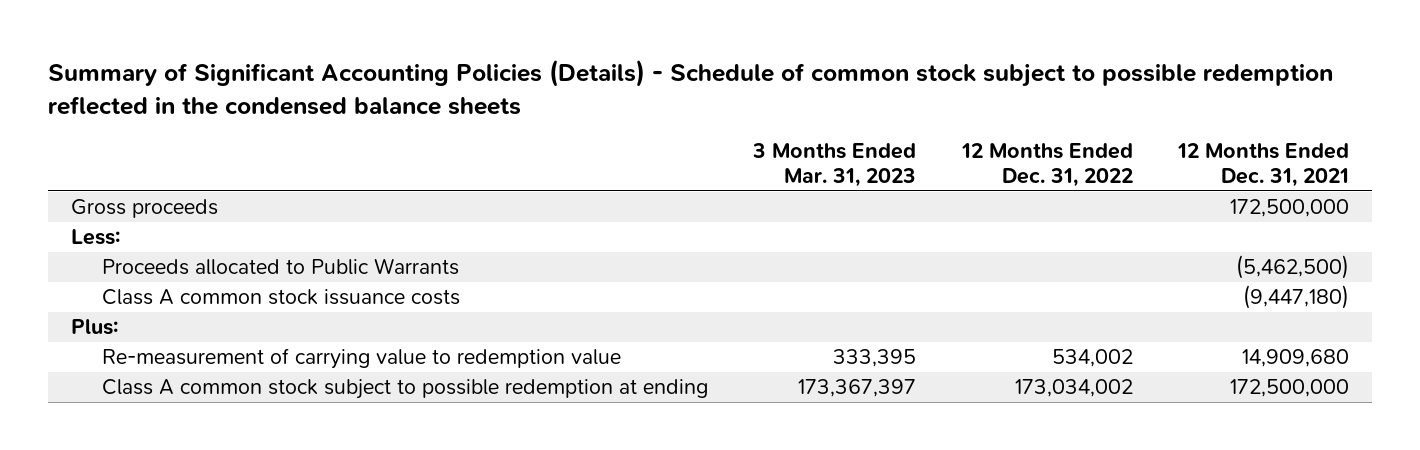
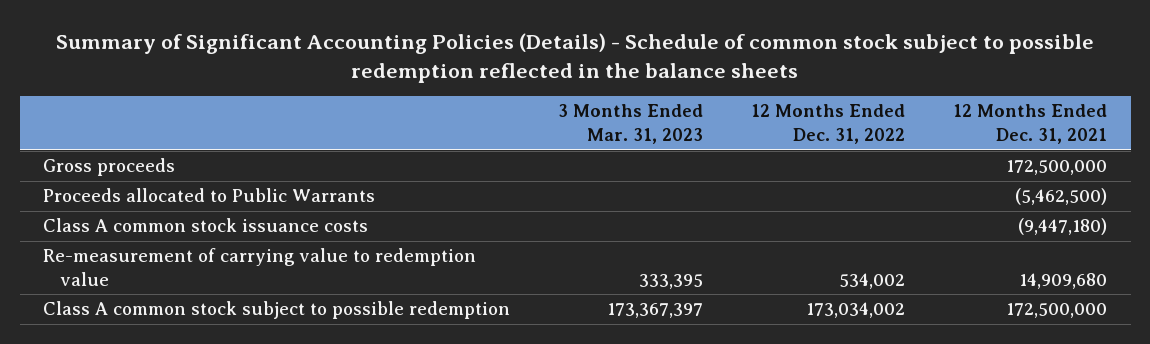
[48,59,1334,116] Summary of Significant Accounting Policies (Details) - Schedule of common stock subject to possible redemption reflected in the condensed balance sheets -> [56,32,1095,83] Summary of Significant Accounting Policies (Details) - Schedule of common stock subject to possible redemption reflected in the balance sheets
[70,229,120,246] Less: -> none
[70,319,118,336] Plus: -> none
[102,379,709,400] Class A common stock subject to possible redemption at ending -> [43,301,511,320] Class A common stock subject to possible redemption

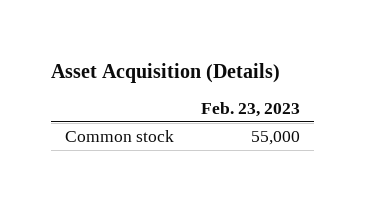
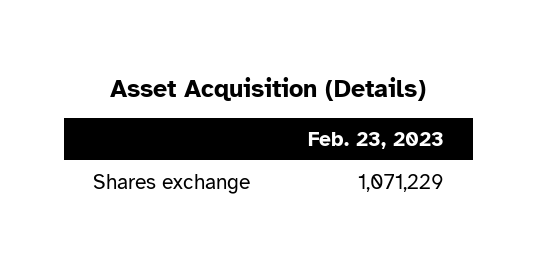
[64,129,174,142] Common stock -> none
none -> [93,173,251,194] Shares exchange

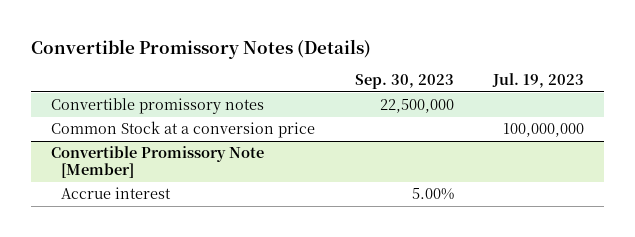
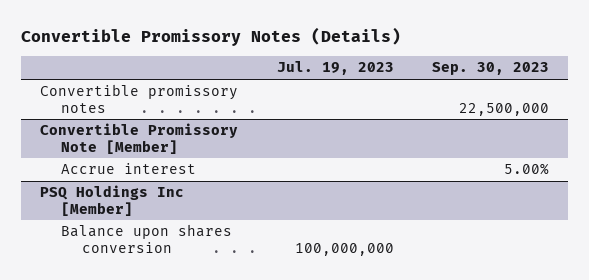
[50,121,315,139] Common Stock at a conversion price -> none
none -> [40,185,185,216] PSQ Holdings Inc [Member]
none -> [61,224,233,253] Balance upon shares conversion

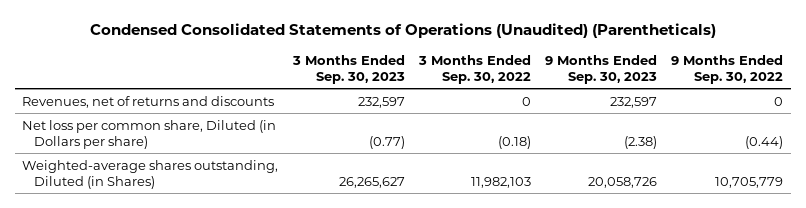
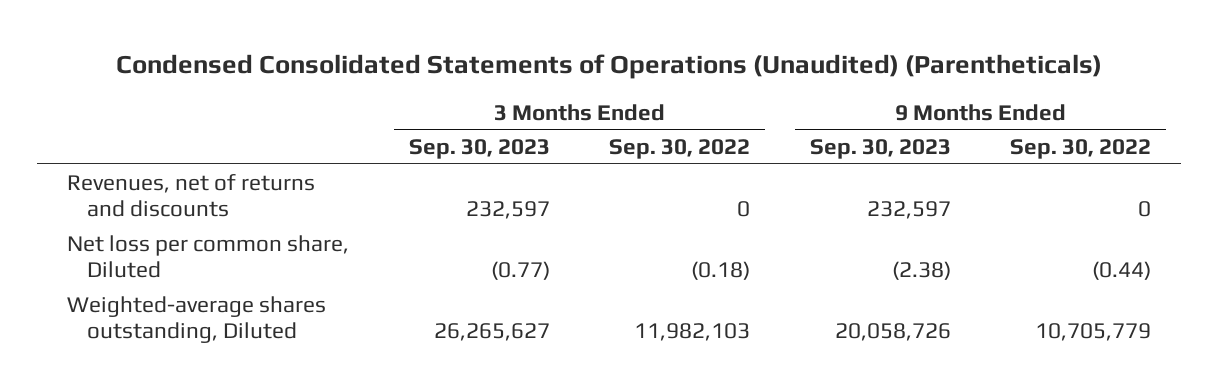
[22,119,277,149] Net loss per common share, Diluted (in Dollars per share) -> [67,234,350,279] Net loss per common share, Diluted
[22,159,279,189] Weighted-average shares outstanding, Diluted (in Shares) -> [67,295,327,344] Weighted-average shares outstanding, Diluted

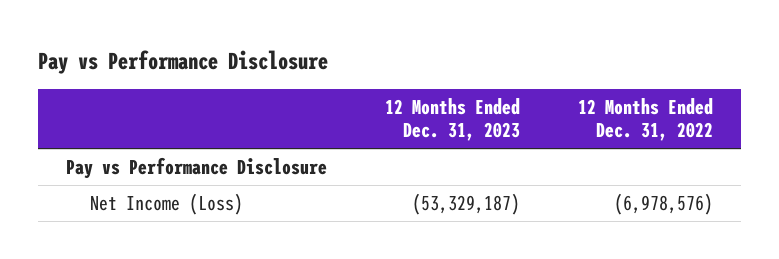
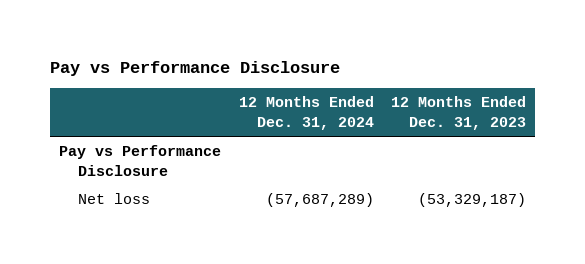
[577,97,713,142] 12 Months Ended Dec. 31, 2022 -> none
none -> [238,96,374,130] 12 Months Ended Dec. 31, 2024
[89,192,243,215] Net Income (Loss) -> [78,193,151,205] Net loss

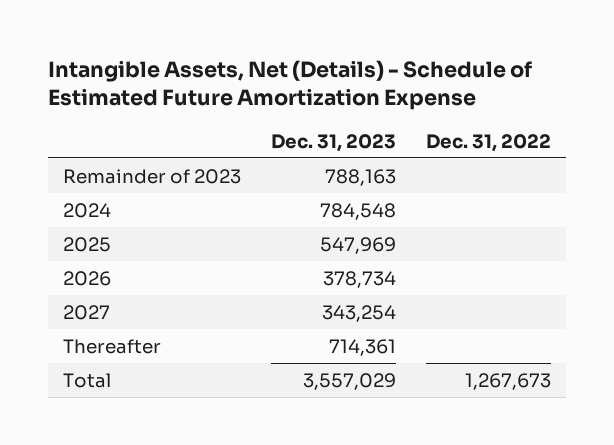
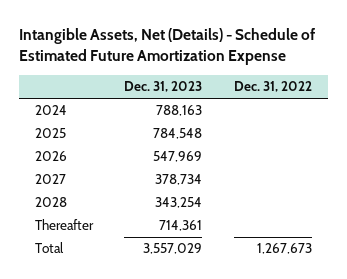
[63,168,242,184] Remainder of 2023 -> [34,105,67,116] 2024
[63,202,112,218] 2024 -> [34,128,66,139] 2025
[63,236,112,252] 2025 -> [34,151,67,162] 2026
[63,270,112,286] 2026 -> [34,174,66,185] 2027
[63,304,111,320] 2027 -> [34,197,67,208] 2028

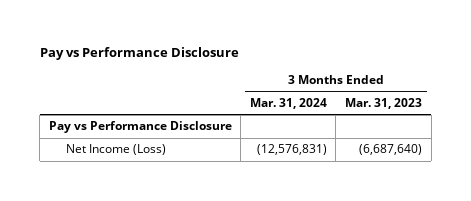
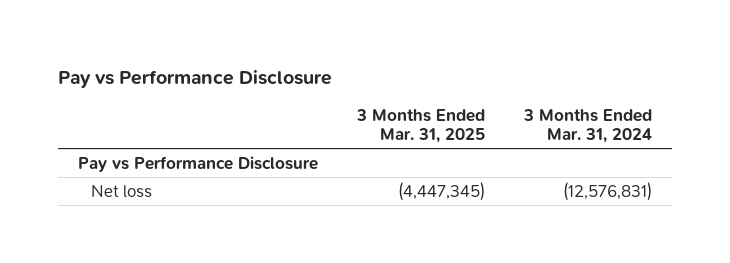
[345,97,423,109] Mar. 31, 2023 -> none
none -> [355,108,485,144] 3 Months Ended Mar. 31, 2025
[66,144,167,156] Net Income (Loss) -> [90,184,152,198] Net loss

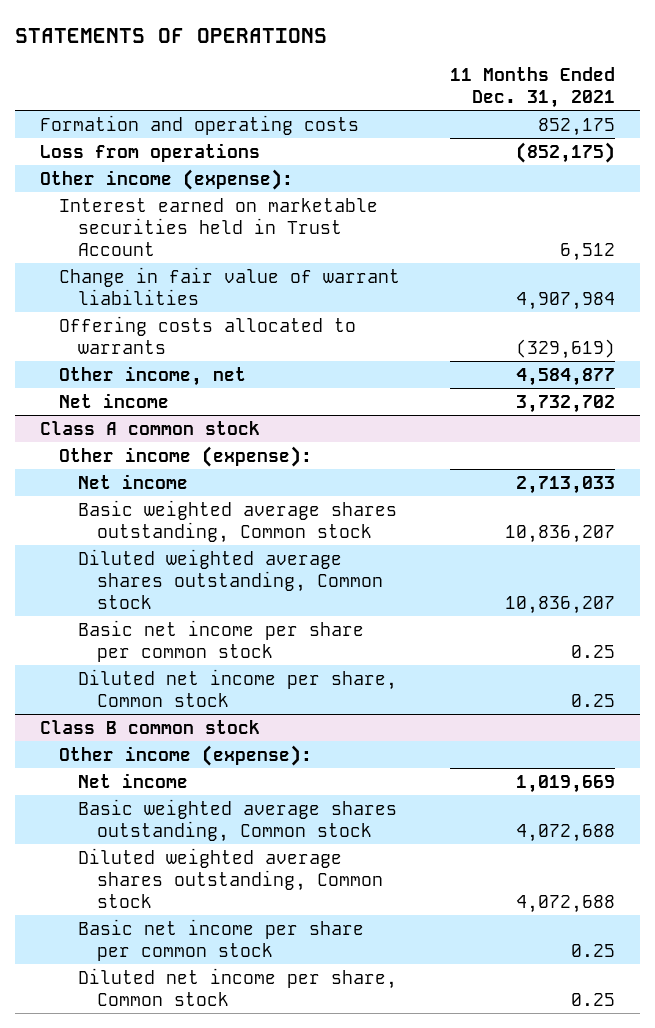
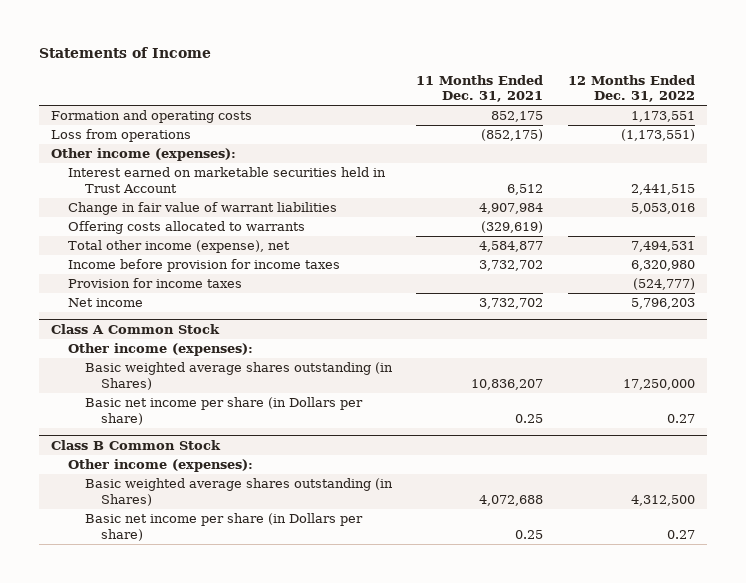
[15,28,328,44] STATEMENTS OF OPERATIONS -> [39,47,212,59] Statements of Income
none -> [567,74,695,103] 12 Months Ended Dec. 31, 2022
[39,168,293,190] Other income (expense): -> [51,148,237,162] Other income (expenses):
[58,365,246,386] Other income, net -> [67,240,290,254] Total other income (expense), net
none -> [67,259,340,273] Income before provision for income taxes
none -> [67,278,242,289] Provision for income taxes
[77,473,188,489] Net income -> none
[77,548,383,610] Diluted weighted average shares outstanding, Common stock -> none
[77,668,397,707] Diluted net income per share, Common stock -> none
[77,772,188,788] Net income -> none
[77,847,383,909] Diluted weighted average shares outstanding, Common stock -> none
[77,967,397,1006] Diluted net income per share, Common stock -> none
[39,420,260,435] Class A common stock -> [51,323,221,334] Class A Common Stock
[58,445,312,467] Other income (expense): -> [67,343,253,357] Other income (expenses):
[77,499,397,543] Basic weighted average shares outstanding, Common stock -> [84,362,393,390] Basic weighted average shares outstanding (in Shares)
[77,619,364,662] Basic net income per share per common stock -> [84,397,363,425] Basic net income per share (in Dollars per share)
[39,719,260,734] Class B common stock -> [51,439,222,450] Class B Common Stock
[58,744,312,766] Other income (expense): -> [67,459,253,473] Other income (expenses):
[77,798,397,842] Basic weighted average shares outstanding, Common stock -> [84,478,393,506] Basic weighted average shares outstanding (in Shares)
[77,918,364,961] Basic net income per share per common stock -> [84,513,363,541] Basic net income per share (in Dollars per share)

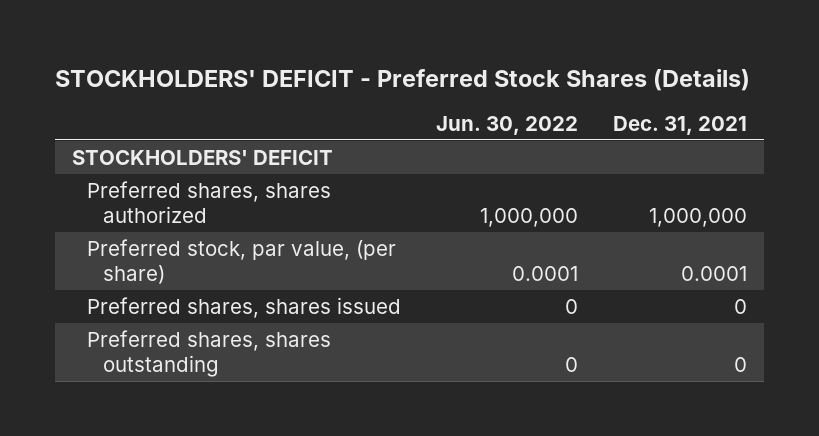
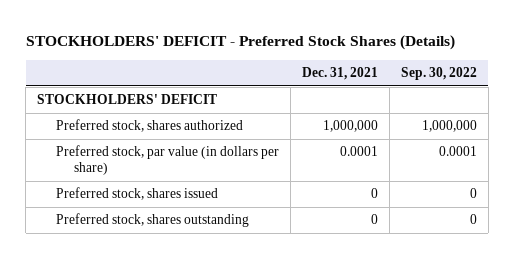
[435,115,578,135] Jun. 30, 2022 -> none
none -> [400,67,477,81] Sep. 30, 2022
[87,180,332,223] Preferred shares, shares authorized -> [55,119,243,133] Preferred stock, shares authorized
[87,238,397,284] Preferred stock, par value, (per share) -> [55,145,279,176] Preferred stock, par value (in dollars per share)
[87,296,402,318] Preferred shares, shares issued -> [55,187,218,201] Preferred stock, shares issued
[87,329,332,377] Preferred shares, shares outstanding -> [55,213,249,228] Preferred stock, shares outstanding

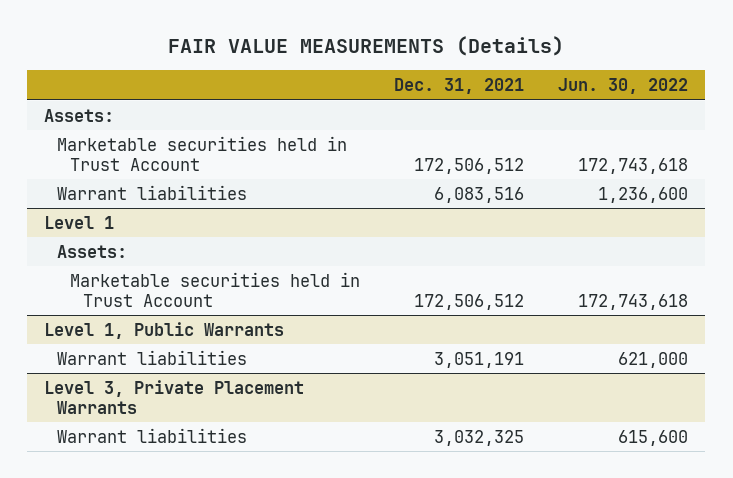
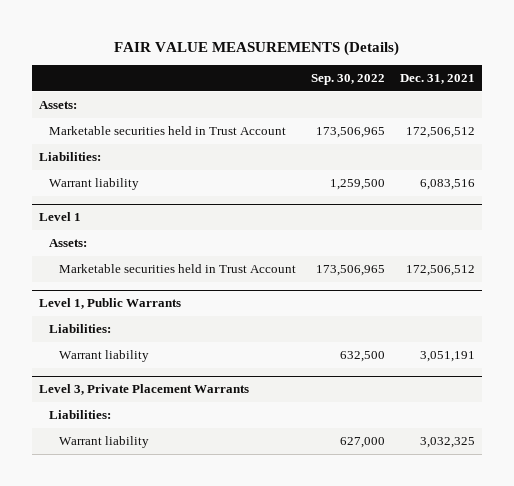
[558,78,689,95] Jun. 30, 2022 -> none
none -> [311,73,386,85] Sep. 30, 2022
none -> [39,152,102,162] Liabilities:
[57,184,248,200] Warrant liabilities -> [49,178,140,191] Warrant liability
none -> [49,324,112,334] Liabilities:
[57,349,248,365] Warrant liabilities -> [59,350,150,363] Warrant liability
none -> [49,410,112,420] Liabilities:
[57,427,248,443] Warrant liabilities -> [59,436,150,449] Warrant liability

